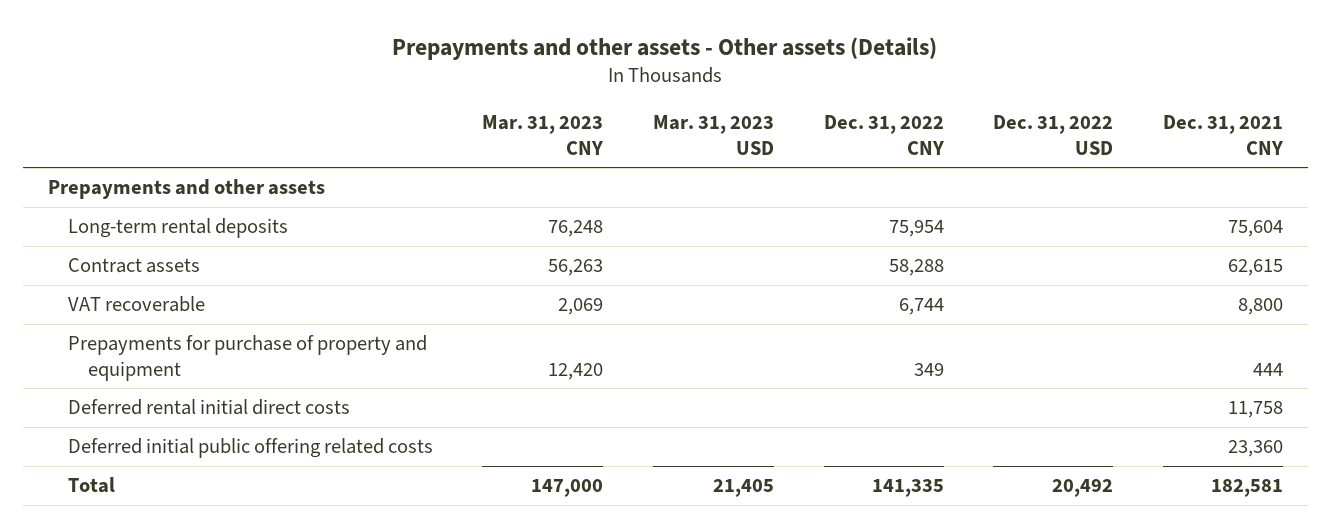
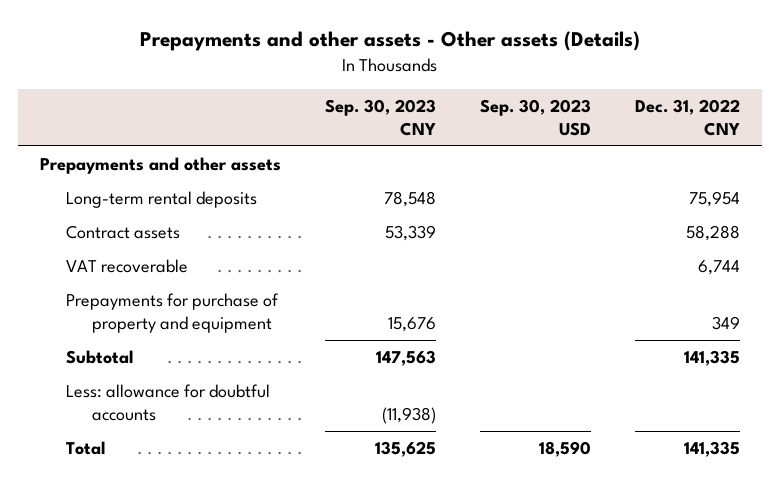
[482,115,604,155] Mar. 31, 2023 CNY -> none
[652,115,774,155] Mar. 31, 2023 USD -> none
[993,115,1114,155] Dec. 31, 2022 USD -> none
[1163,115,1284,155] Dec. 31, 2021 CNY -> none
none -> [324,99,436,136] Sep. 30, 2023 CNY
none -> [480,99,592,136] Sep. 30, 2023 USD
[67,399,350,416] Deferred rental initial direct costs -> none
[67,438,433,459] Deferred initial public offering related costs -> none
none -> [65,350,133,365] Subtotal
none -> [65,384,270,421] Less: allowance for doubtful accounts

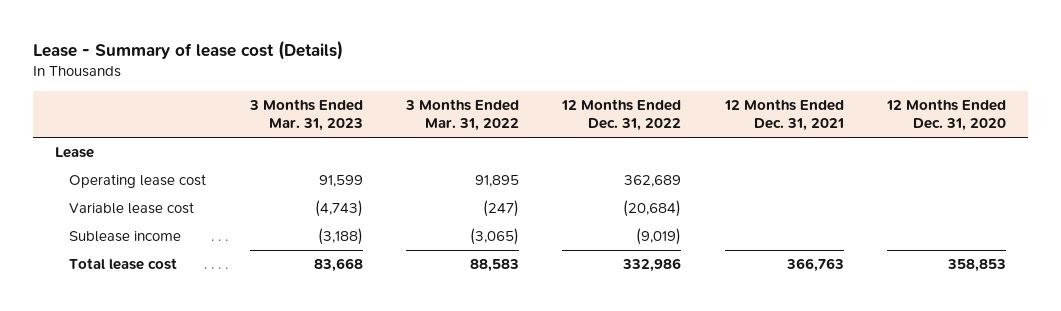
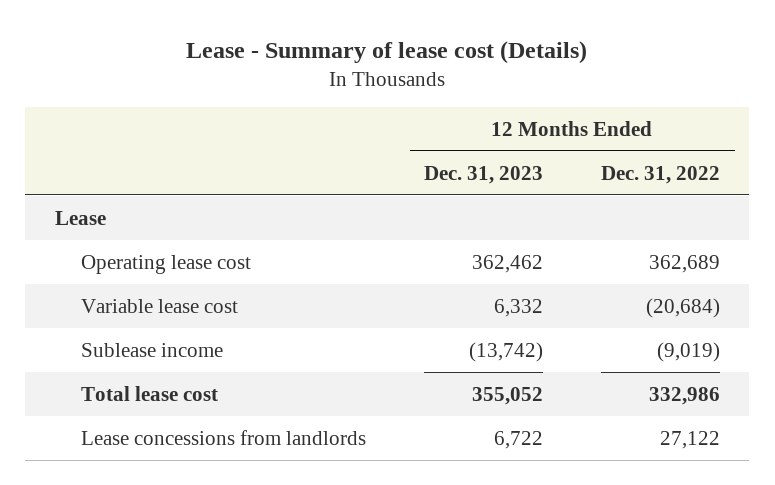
[248,99,363,132] 3 Months Ended Mar. 31, 2023 -> none
[404,99,519,132] 3 Months Ended Mar. 31, 2022 -> none
[723,99,844,132] 12 Months Ended Dec. 31, 2021 -> none
[886,99,1007,132] 12 Months Ended Dec. 31, 2020 -> none
none -> [424,165,544,184] Dec. 31, 2023
none -> [80,429,366,445] Lease concessions from landlords

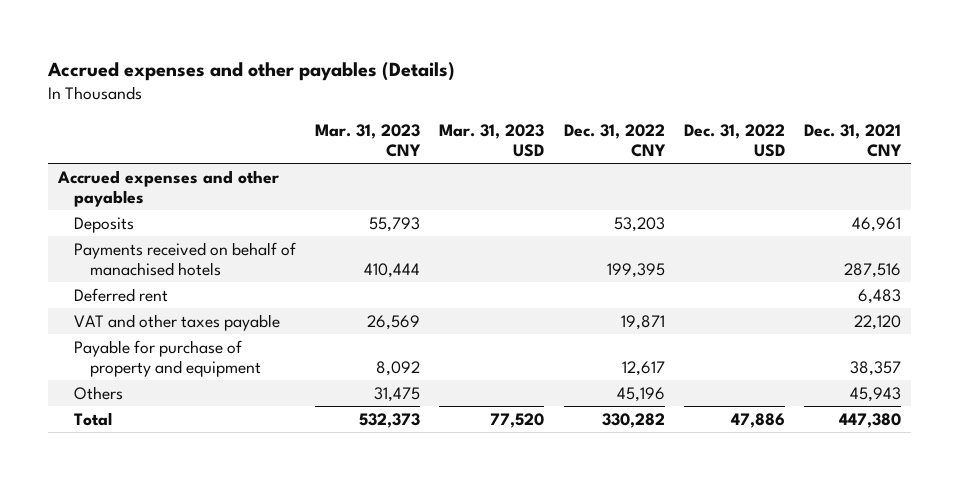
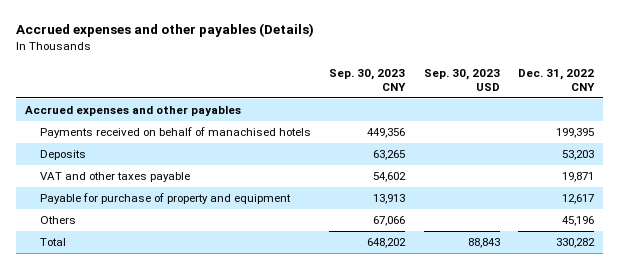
[315,123,422,158] Mar. 31, 2023 CNY -> none
[439,123,545,158] Mar. 31, 2023 USD -> none
[683,123,785,158] Dec. 31, 2022 USD -> none
[804,123,903,158] Dec. 31, 2021 CNY -> none
none -> [329,68,407,92] Sep. 30, 2023 CNY
none -> [423,68,500,92] Sep. 30, 2023 USD
[73,287,168,302] Deferred rent -> none
[73,216,134,233] Deposits -> [39,149,86,160] Deposits

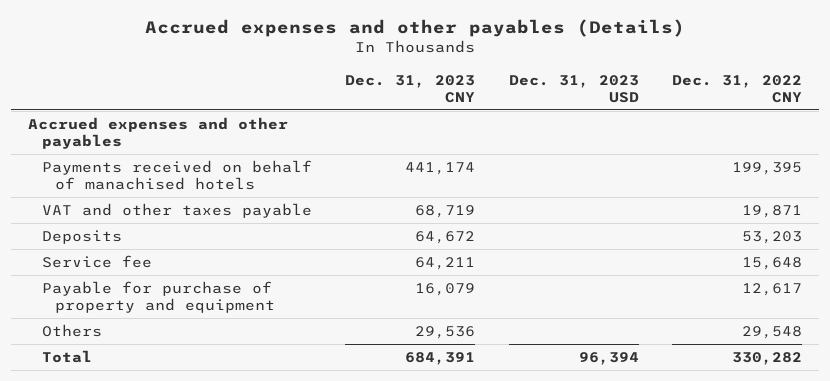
[329,68,407,92] Sep. 30, 2023 CNY -> none
[423,68,500,92] Sep. 30, 2023 USD -> none
none -> [345,74,476,103] Dec. 31, 2023 CNY
none -> [508,74,639,103] Dec. 31, 2023 USD
[39,149,86,160] Deposits -> [41,229,122,244] Deposits
none -> [41,254,152,268] Service fee
[562,215,595,226] 45,196 -> [741,325,802,339] 29,548

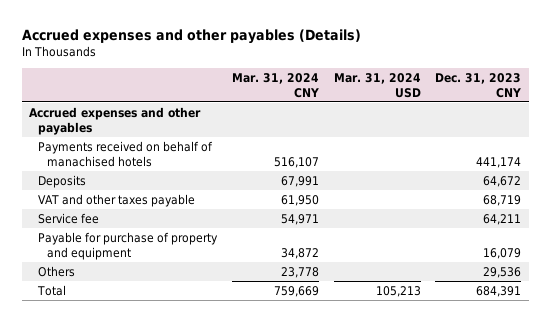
[508,74,639,103] Dec. 31, 2023 USD -> none
[671,74,802,103] Dec. 31, 2022 CNY -> none
none -> [232,72,320,98] Mar. 31, 2024 CNY
none -> [333,72,421,98] Mar. 31, 2024 USD
[41,202,312,218] VAT and other taxes payable -> [38,193,196,207] VAT and other taxes payable

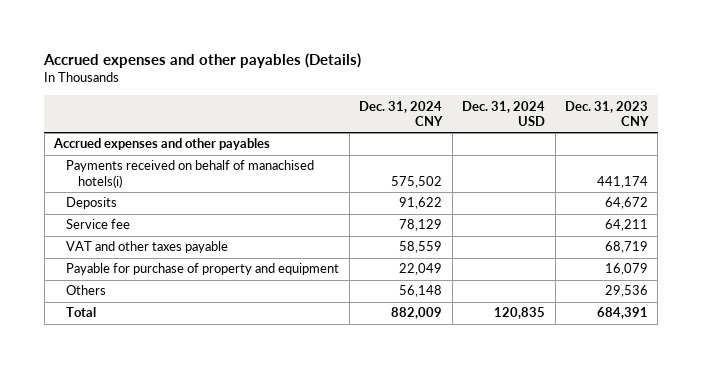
[232,72,320,98] Mar. 31, 2024 CNY -> none
[333,72,421,98] Mar. 31, 2024 USD -> none
none -> [359,100,444,127] Dec. 31, 2024 CNY
none -> [462,100,546,127] Dec. 31, 2024 USD
[38,140,214,167] Payments received on behalf of manachised hotels -> [66,160,315,188] Payments received on behalf of manachised hotels(i)
[38,193,196,207] VAT and other taxes payable -> [66,241,229,254] VAT and other taxes payable

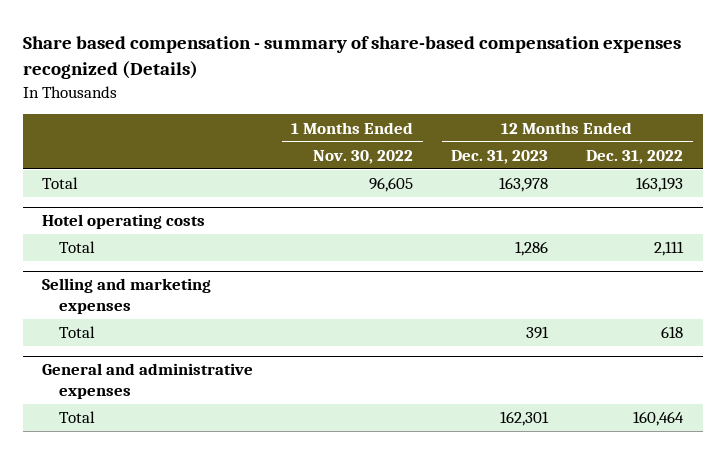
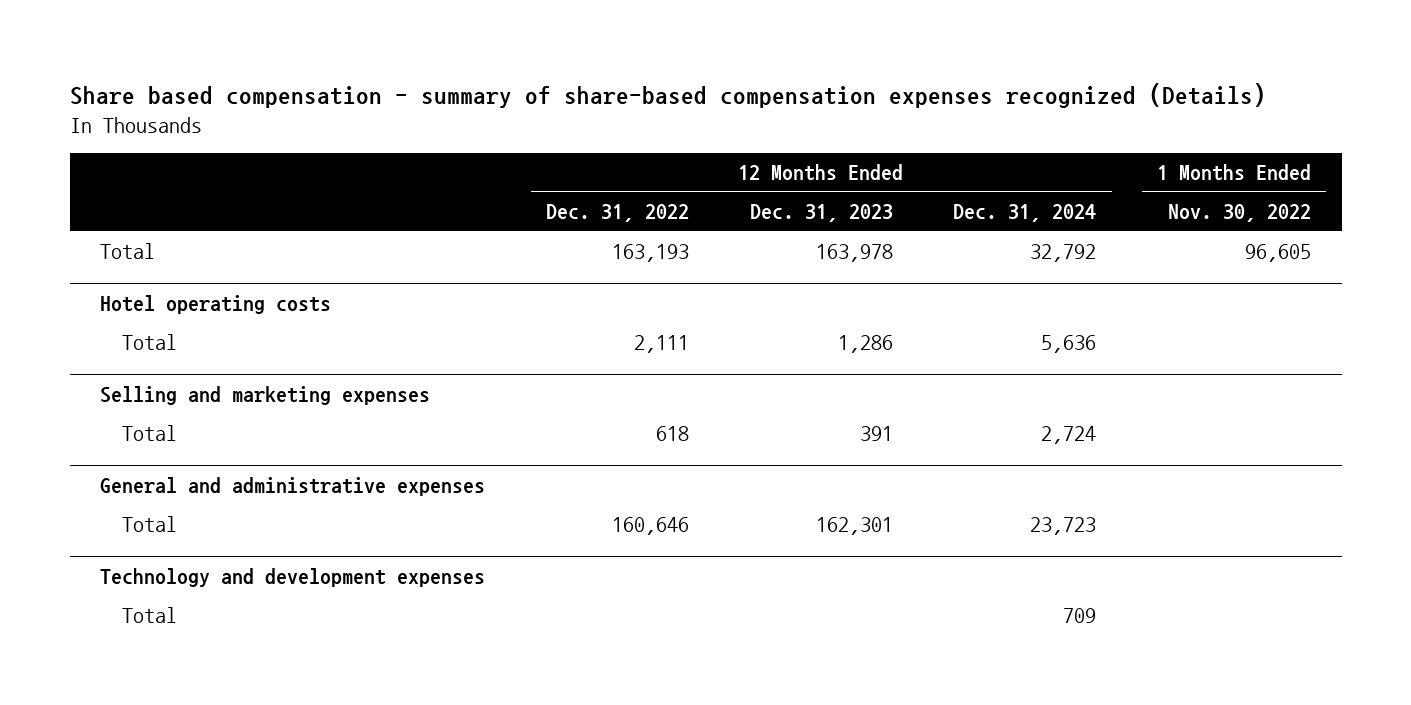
none -> [953,204,1097,223] Dec. 31, 2024
[633,411,685,427] 160,464 -> [611,517,689,536] 160,646
none -> [100,567,486,587] Technology and development expenses
none -> [122,607,178,624] Total

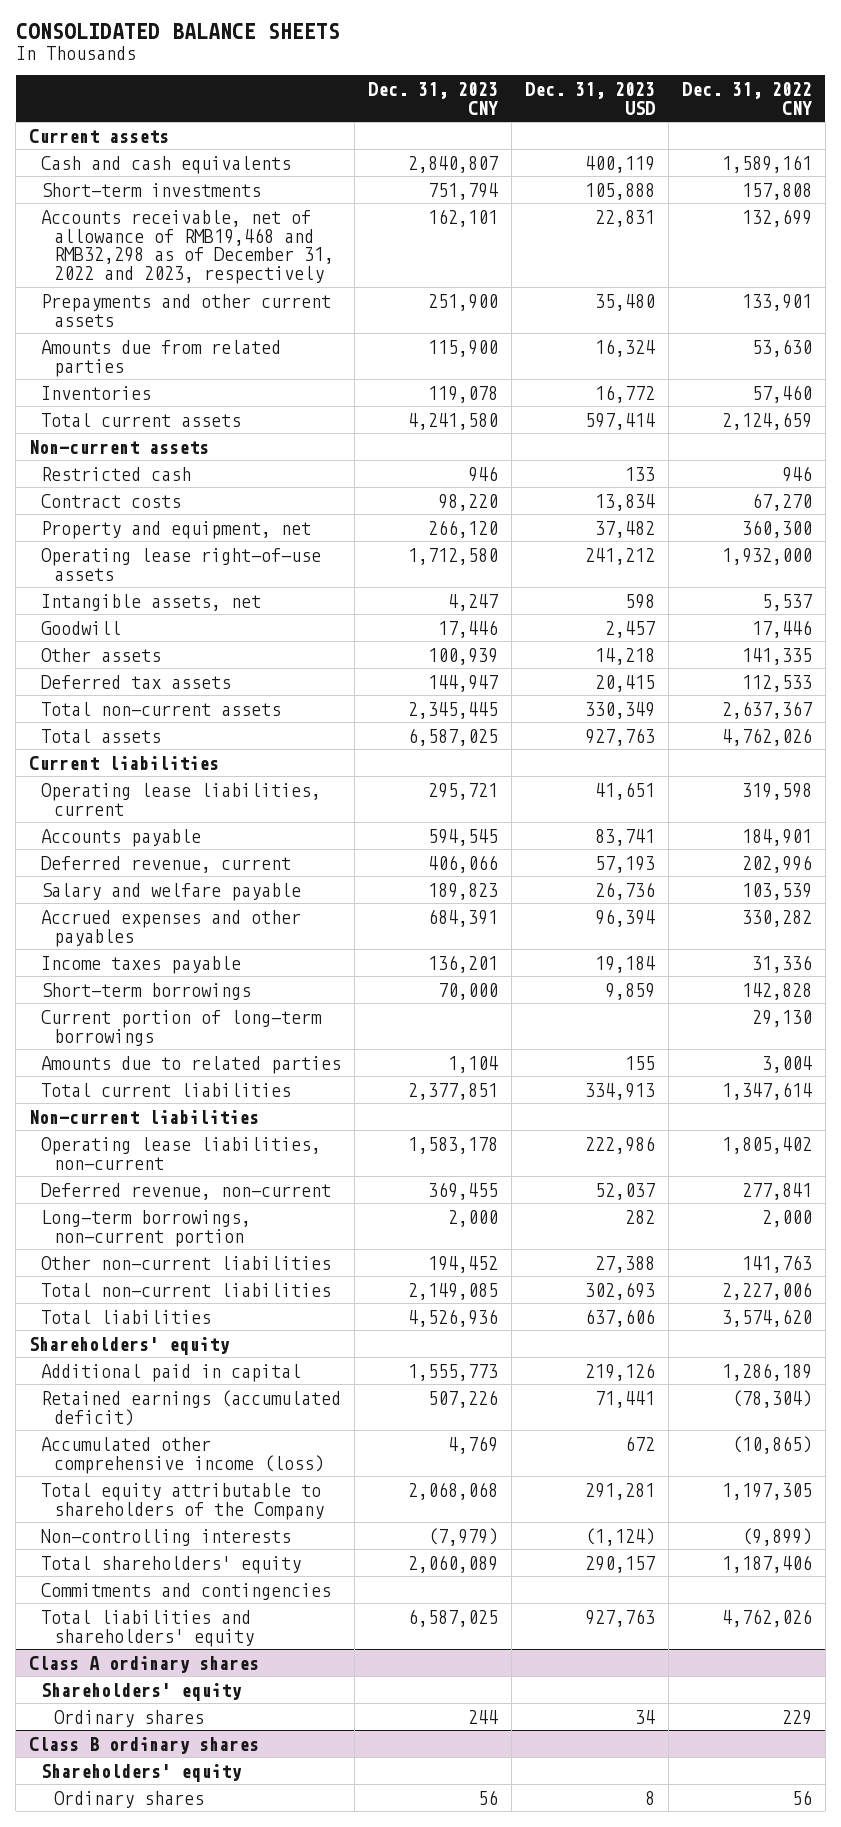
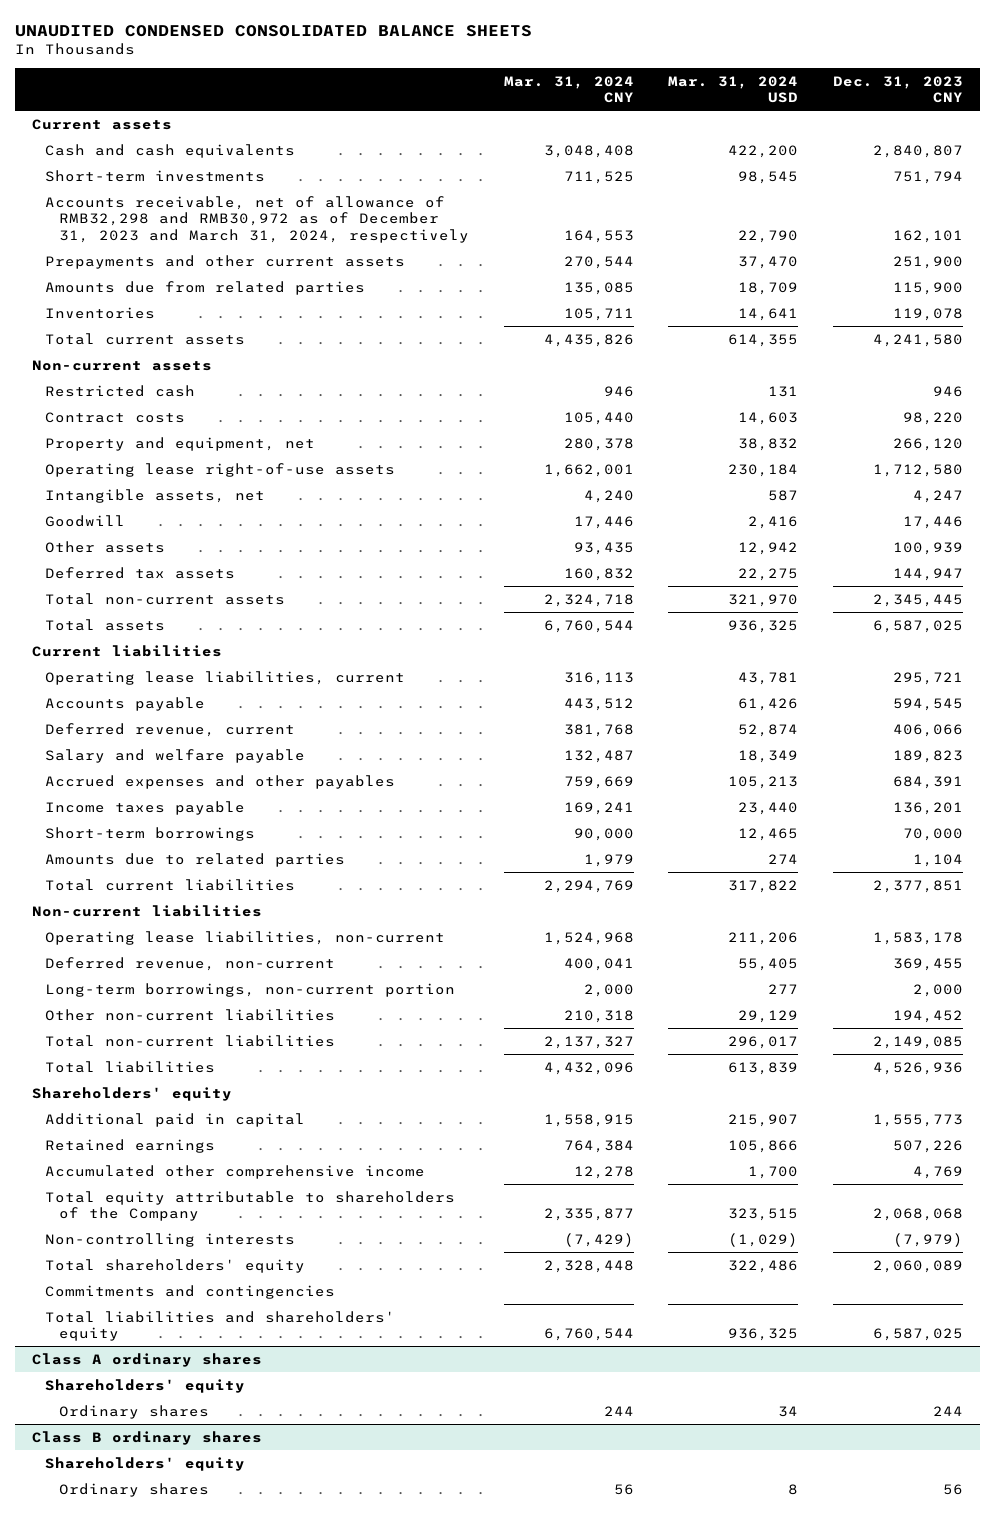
[15,23,340,40] CONSOLIDATED BALANCE SHEETS -> [14,24,532,37] UNAUDITED CONDENSED CONSOLIDATED BALANCE SHEETS
[524,81,655,115] Dec. 31, 2023 USD -> none
[681,81,812,115] Dec. 31, 2022 CNY -> none
none -> [503,75,634,104] Mar. 31, 2024 CNY
none -> [668,75,799,104] Mar. 31, 2024 USD
[41,209,334,285] Accounts receivable, net of allowance of RMB19,468 and RMB32,298 as of December 31, 2022 and 2023, respectively -> [45,195,469,243] Accounts receivable, net of allowance of RMB32,298 and RMB30,972 as of December 31, 2023 and March 31, 2024, respectively
[41,1009,323,1046] Current portion of long-term borrowings -> none
[41,1389,342,1426] Retained earnings (accumulated deficit) -> [45,1138,216,1153] Retained earnings
[41,1436,324,1474] Accumulated other comprehensive income (loss) -> [45,1164,426,1179] Accumulated other comprehensive income

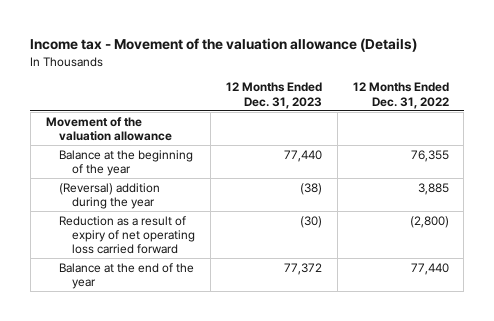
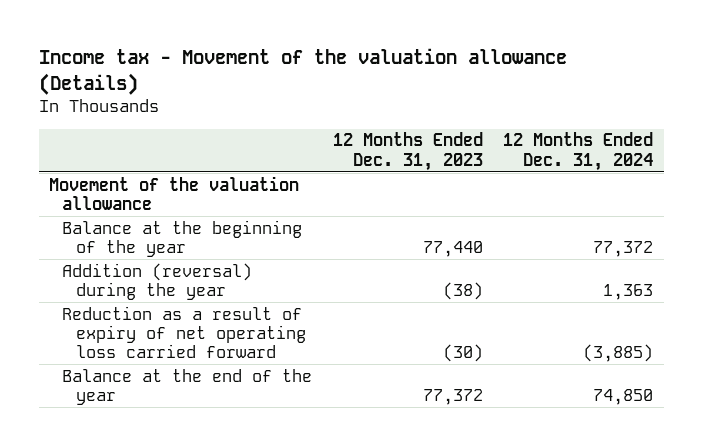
[352,82,449,109] 12 Months Ended Dec. 31, 2022 -> none
none -> [503,132,654,171] 12 Months Ended Dec. 31, 2024
[58,182,160,209] (Reversal) addition during the year -> [62,262,253,300] Addition (reversal) during the year

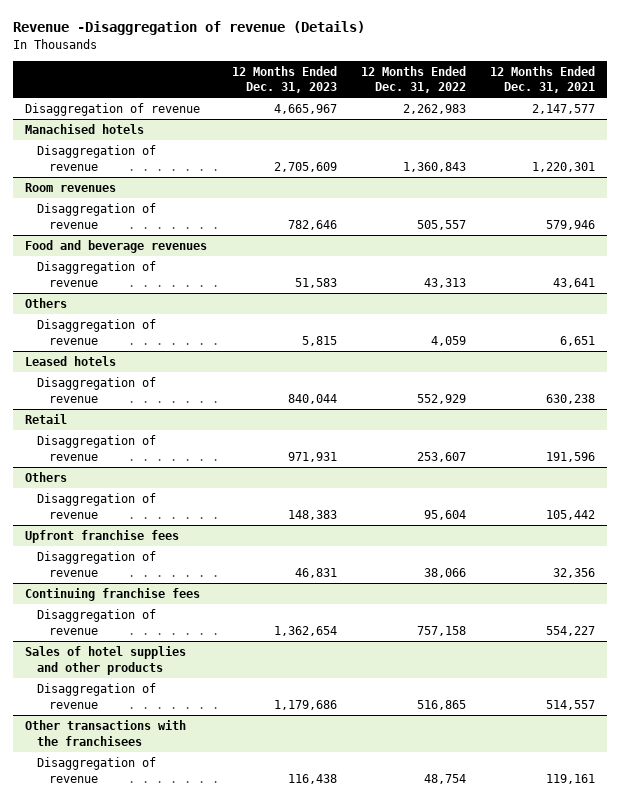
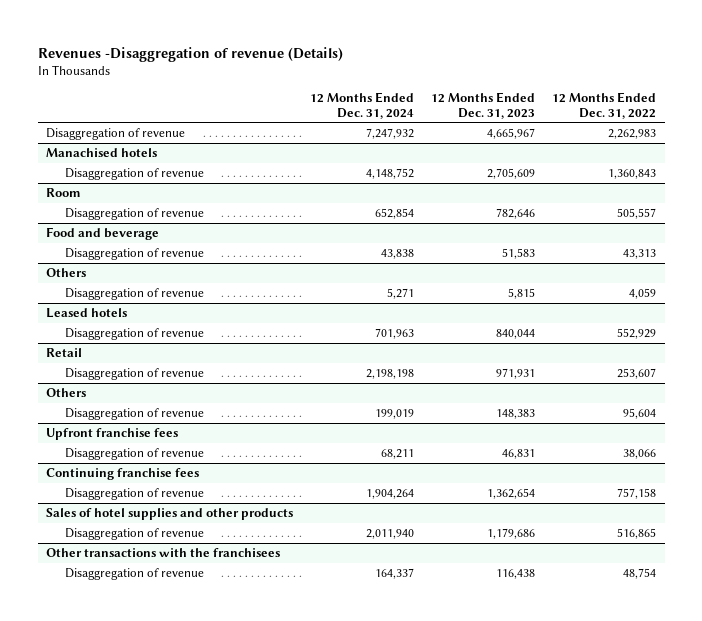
[13,21,366,36] Revenue -Disaggregation of revenue (Details) -> [37,46,343,62] Revenues -Disaggregation of revenue (Details)
[490,65,596,94] 12 Months Ended Dec. 31, 2021 -> none
none -> [310,91,415,119] 12 Months Ended Dec. 31, 2024
[25,183,117,193] Room revenues -> [46,187,82,197] Room
[25,240,208,254] Food and beverage revenues -> [46,226,160,240] Food and beverage

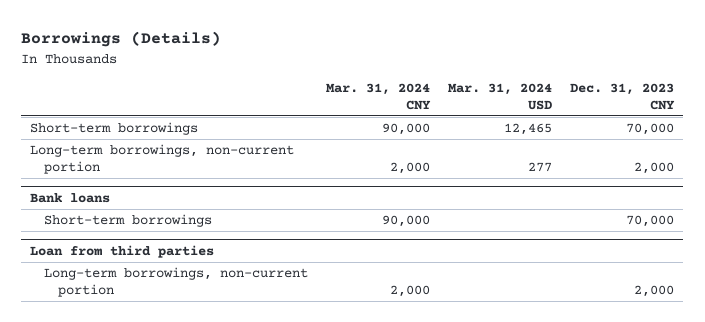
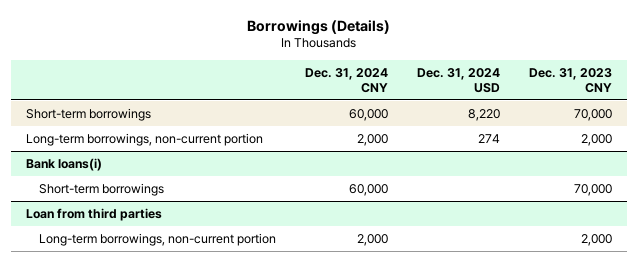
[326,83,432,110] Mar. 31, 2024 CNY -> none
[448,83,553,110] Mar. 31, 2024 USD -> none
none -> [304,67,388,93] Dec. 31, 2024 CNY
none -> [417,67,501,93] Dec. 31, 2024 USD
[30,192,111,203] Bank loans -> [25,157,102,171] Bank loans(i)

